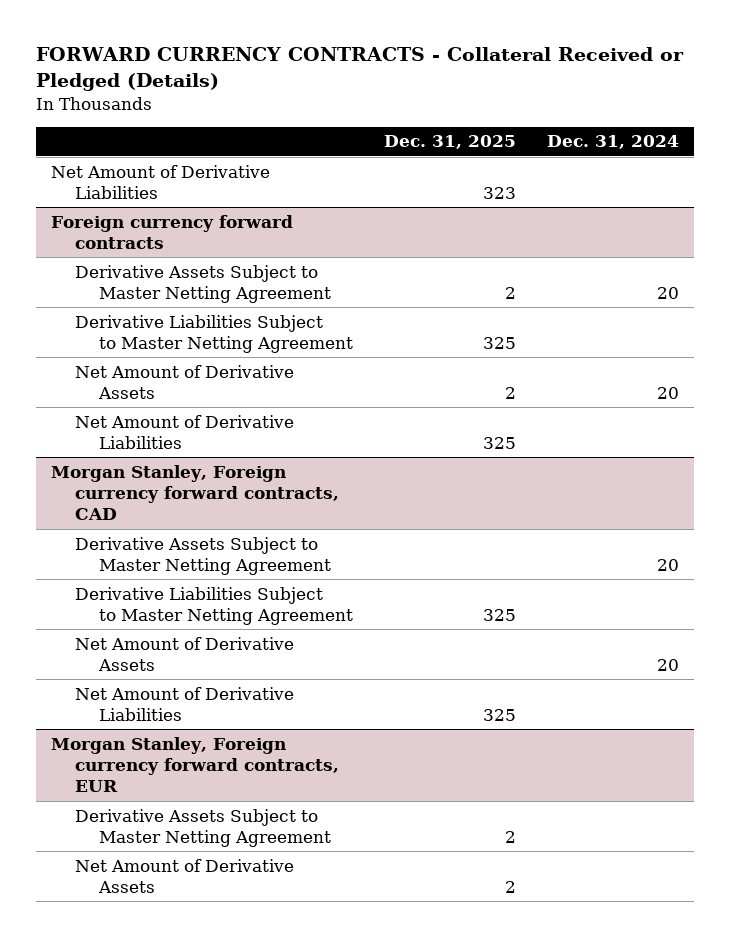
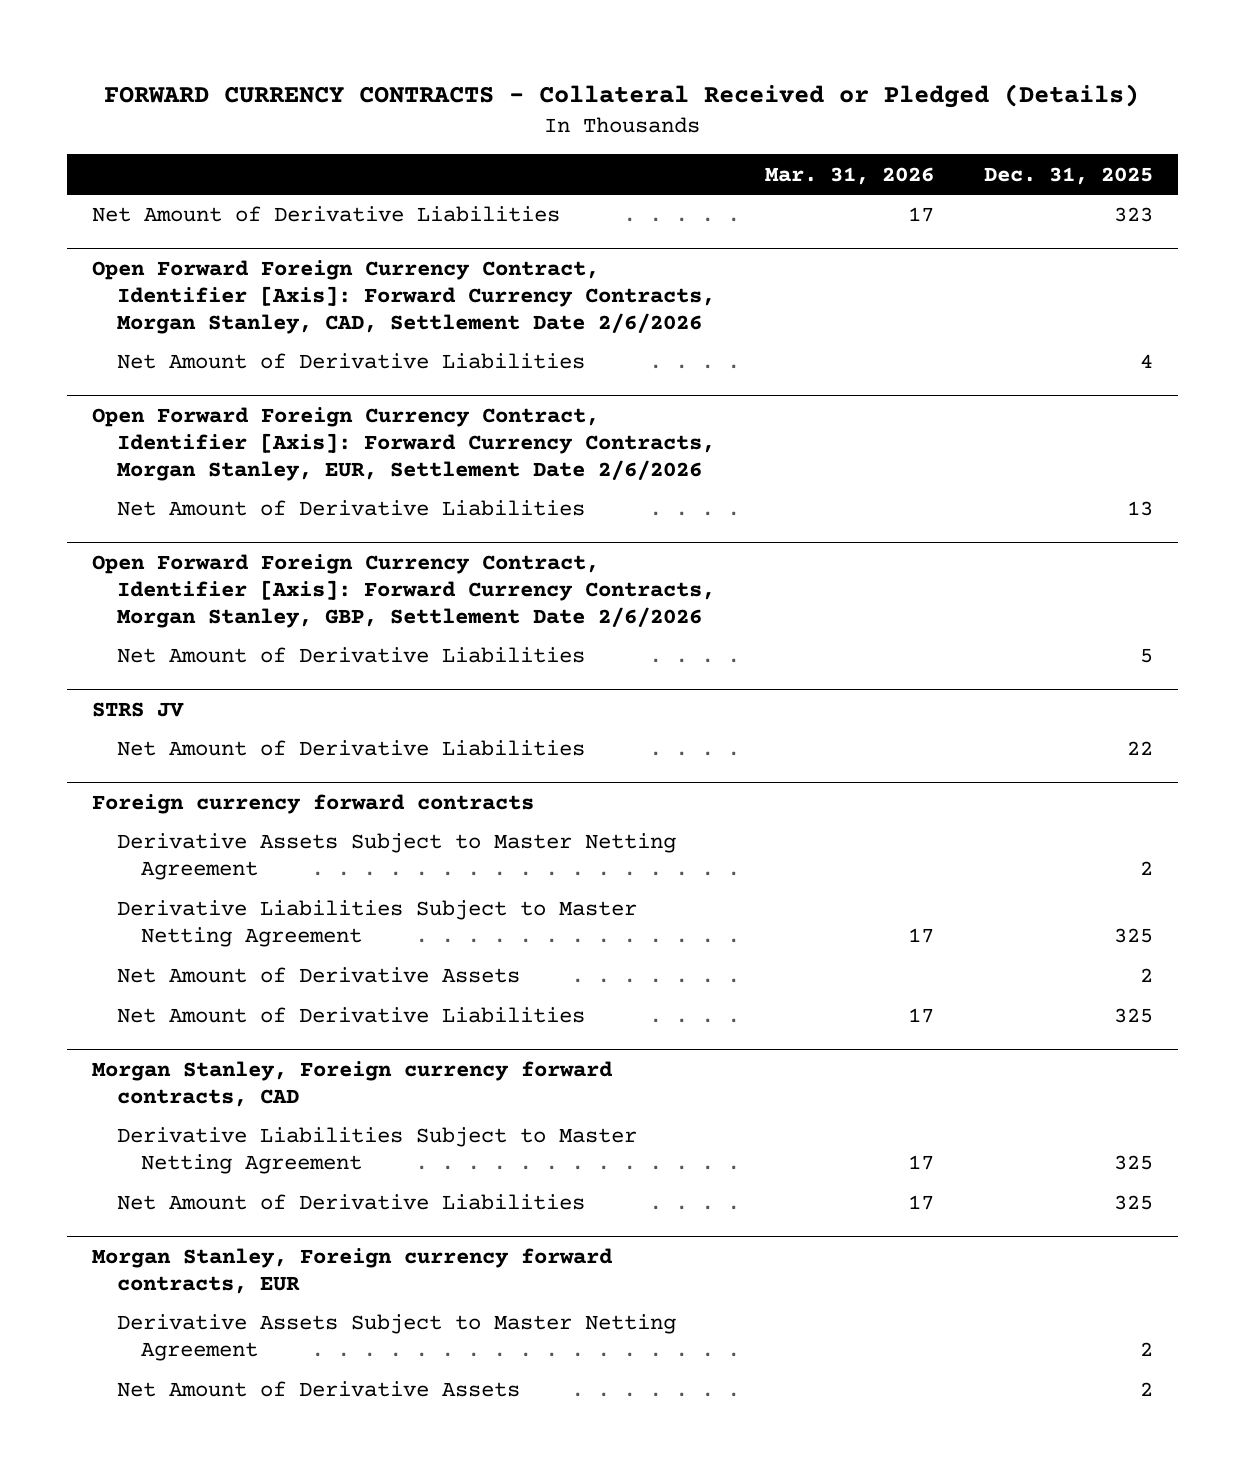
[546,135,679,150] Dec. 31, 2024 -> none
none -> [764,166,934,185] Mar. 31, 2026
none -> [92,259,715,334] Open Forward Foreign Currency Contract, Identifier [Axis]: Forward Currency Contracts, Morgan Stanley, CAD, Settlement Date 2/6/2026
none -> [116,353,585,370] Net Amount of Derivative Liabilities
none -> [92,406,715,481] Open Forward Foreign Currency Contract, Identifier [Axis]: Forward Currency Contracts, Morgan Stanley, EUR, Settlement Date 2/6/2026
none -> [116,500,585,517] Net Amount of Derivative Liabilities
none -> [92,553,715,628] Open Forward Foreign Currency Contract, Identifier [Axis]: Forward Currency Contracts, Morgan Stanley, GBP, Settlement Date 2/6/2026
none -> [116,647,585,664] Net Amount of Derivative Liabilities
none -> [92,701,185,717] STRS JV
none -> [116,740,585,757] Net Amount of Derivative Liabilities
[75,536,332,575] Derivative Assets Subject to Master Netting Agreement -> none
[75,636,295,671] Net Amount of Derivative Assets -> none

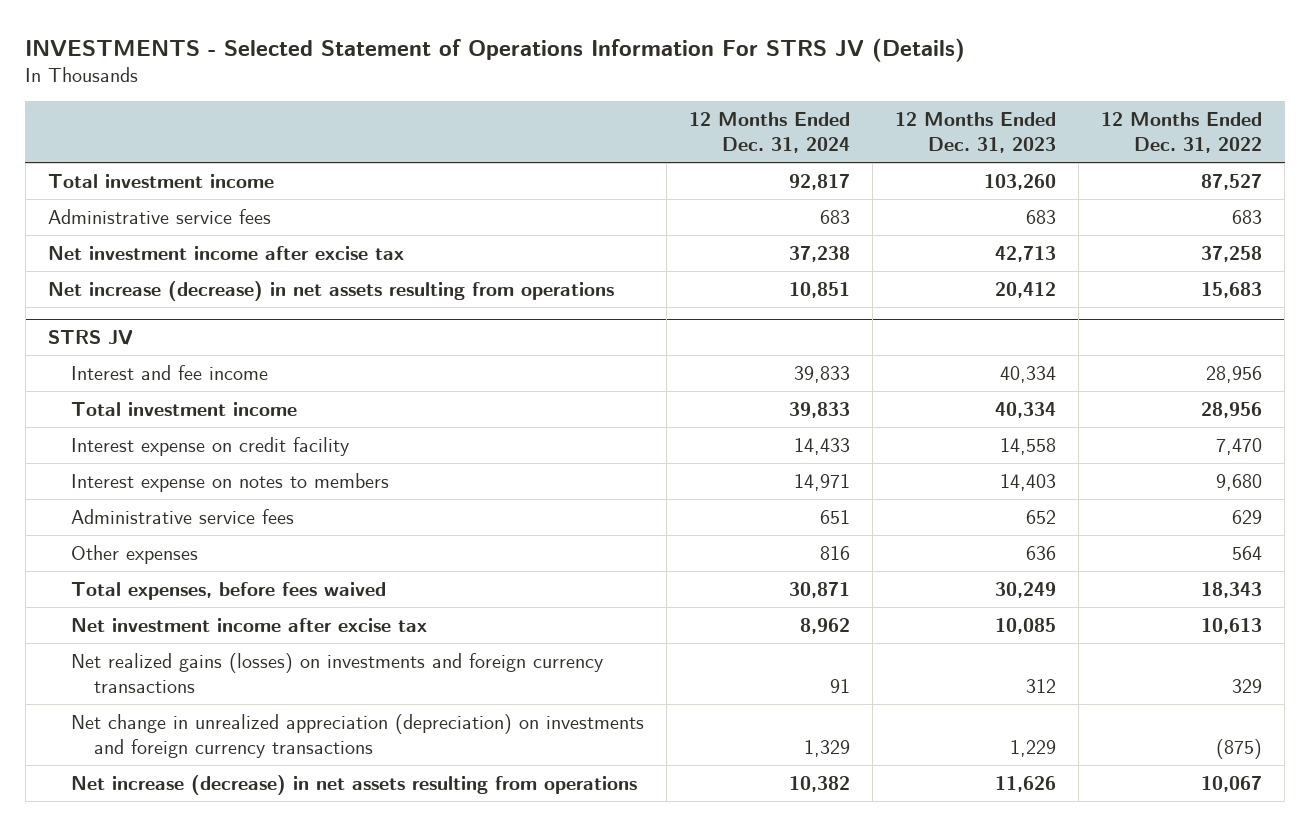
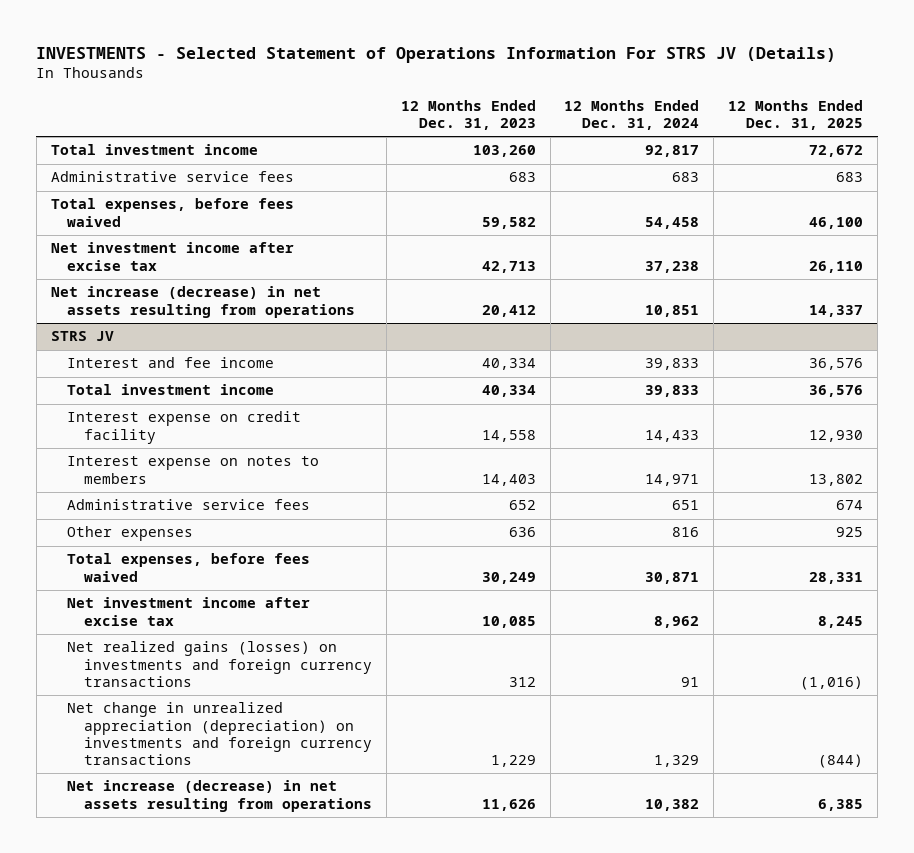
[1101,111,1263,154] 12 Months Ended Dec. 31, 2022 -> none
none -> [728,99,864,130] 12 Months Ended Dec. 31, 2025
none -> [50,198,294,227] Total expenses, before fees waived

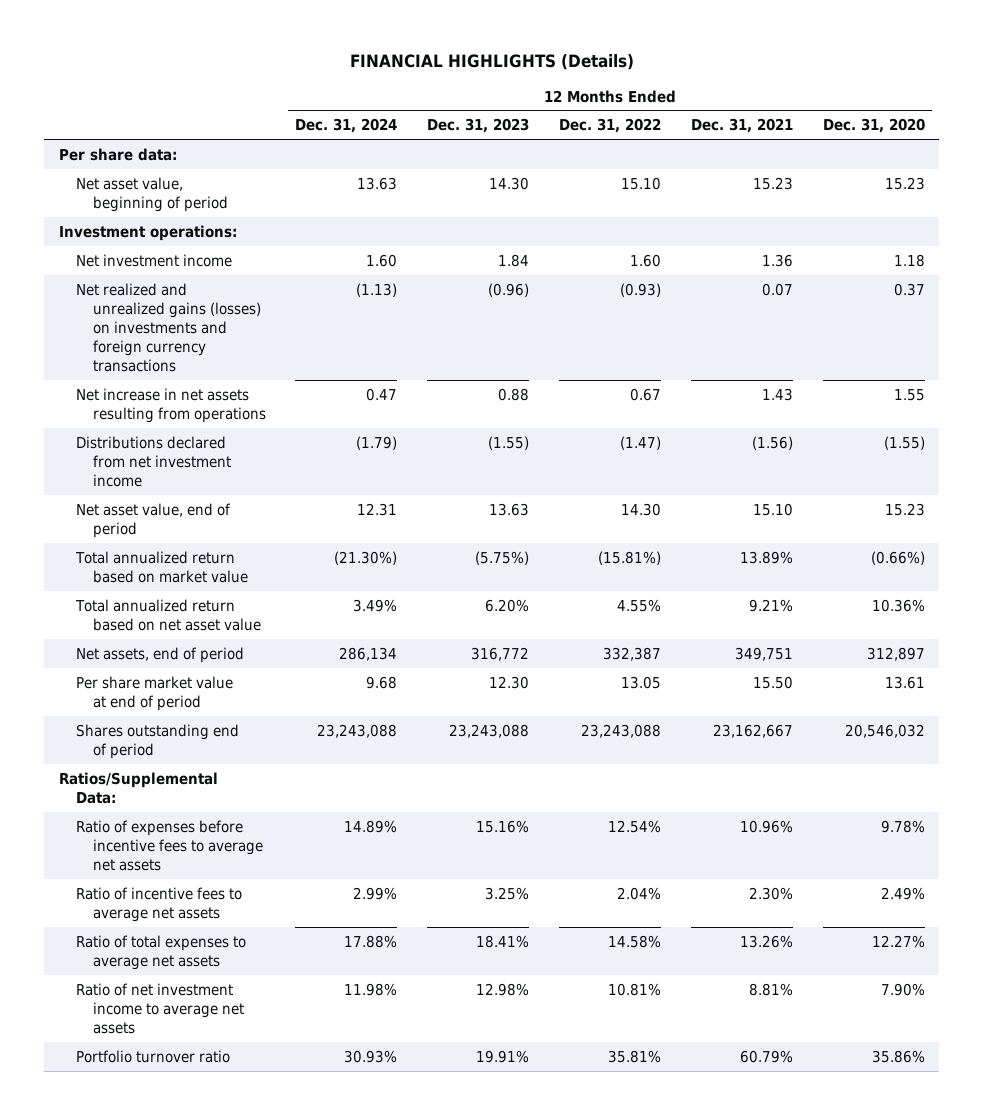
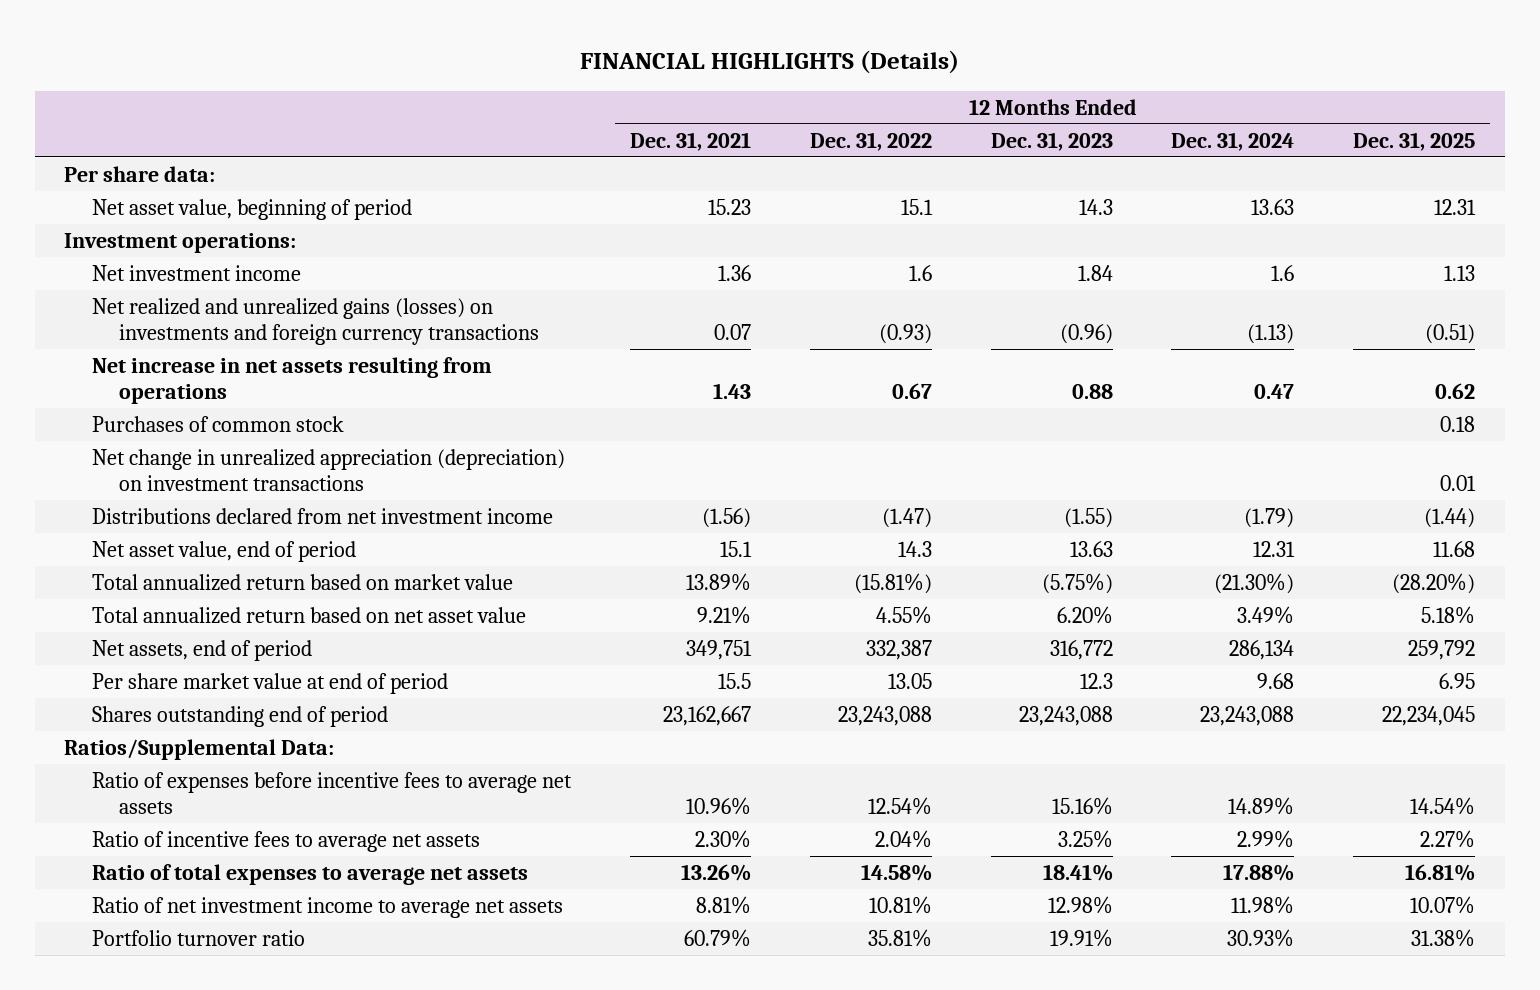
[822,118,925,134] Dec. 31, 2020 -> none
none -> [1353,131,1476,151] Dec. 31, 2025
[489,176,530,190] 14.30 -> [1078,198,1113,215] 14.3
[620,176,661,190] 15.10 -> [900,198,933,215] 15.1
[366,253,398,267] 1.60 -> [1271,264,1295,281] 1.6
[629,253,661,267] 1.60 -> [908,264,932,281] 1.6
none -> [91,415,344,432] Purchases of common stock
none -> [91,448,565,491] Net change in unrealized appreciation (depreciation) on investment transactions
[620,502,661,516] 14.30 -> [897,540,932,557] 14.3
[752,502,793,516] 15.10 -> [719,540,752,557] 15.1
[489,675,530,689] 12.30 -> [1079,672,1113,689] 12.3
[752,675,793,689] 15.50 -> [717,672,751,689] 15.5

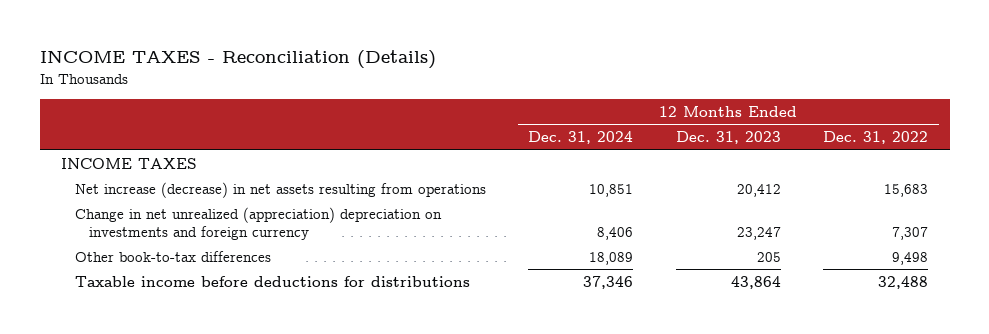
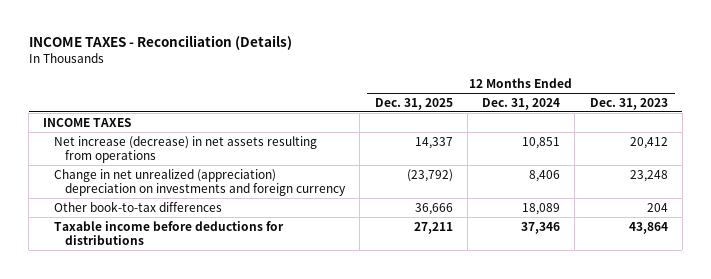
[823,131,929,145] Dec. 31, 2022 -> none
none -> [374,97,453,110] Dec. 31, 2025
[736,227,781,241] 23,247 -> [629,169,668,182] 23,248
[756,251,781,262] 205 -> [646,202,668,212] 204

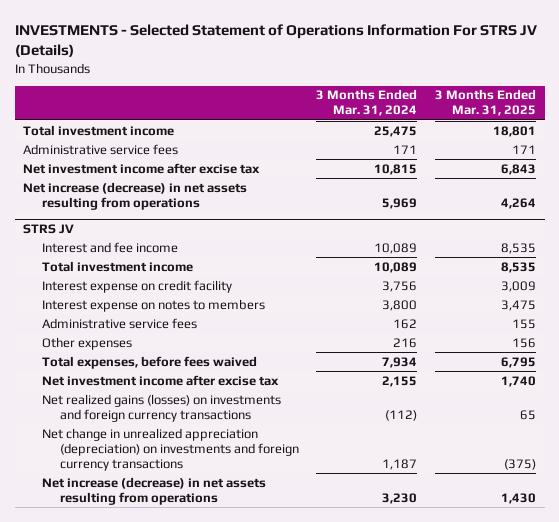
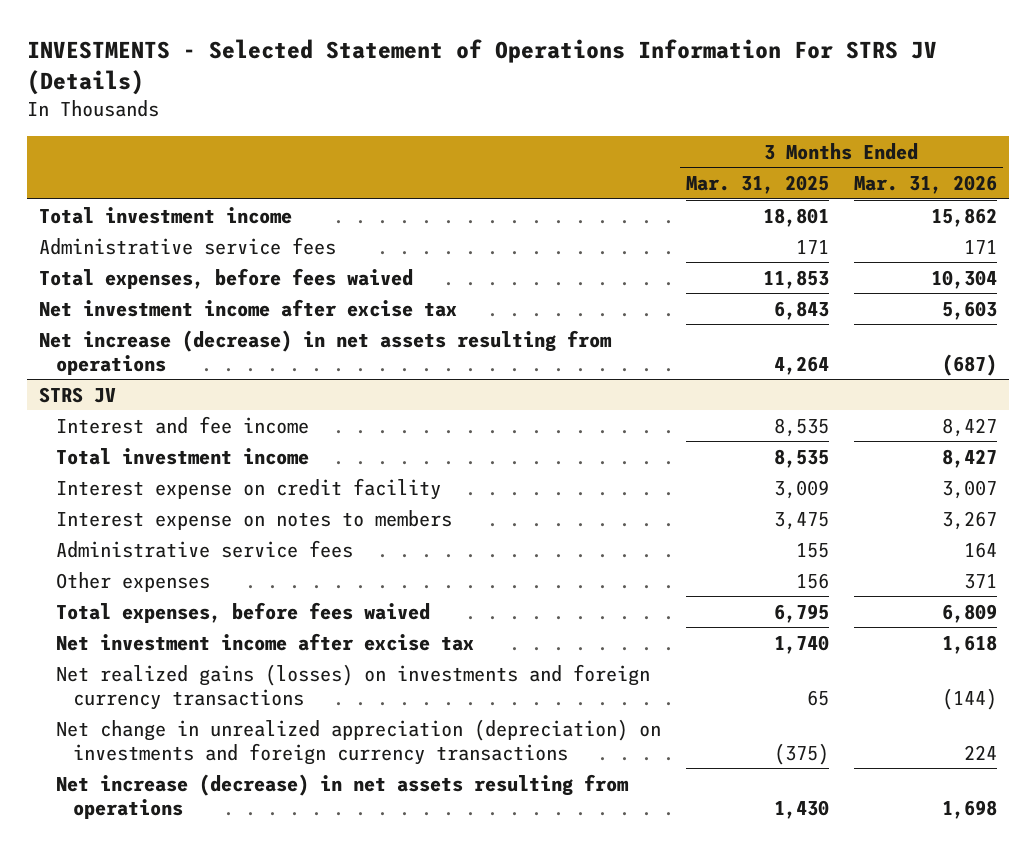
[316,89,418,117] 3 Months Ended Mar. 31, 2024 -> none
none -> [853,175,997,195] Mar. 31, 2026
none -> [39,267,414,289] Total expenses, before fees waived

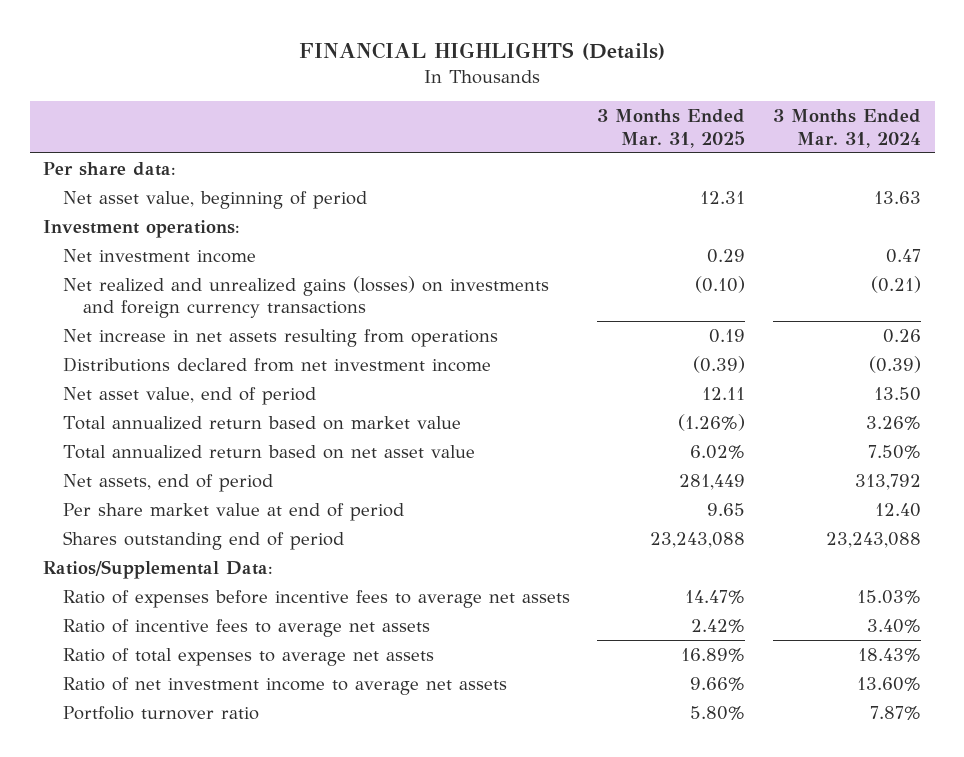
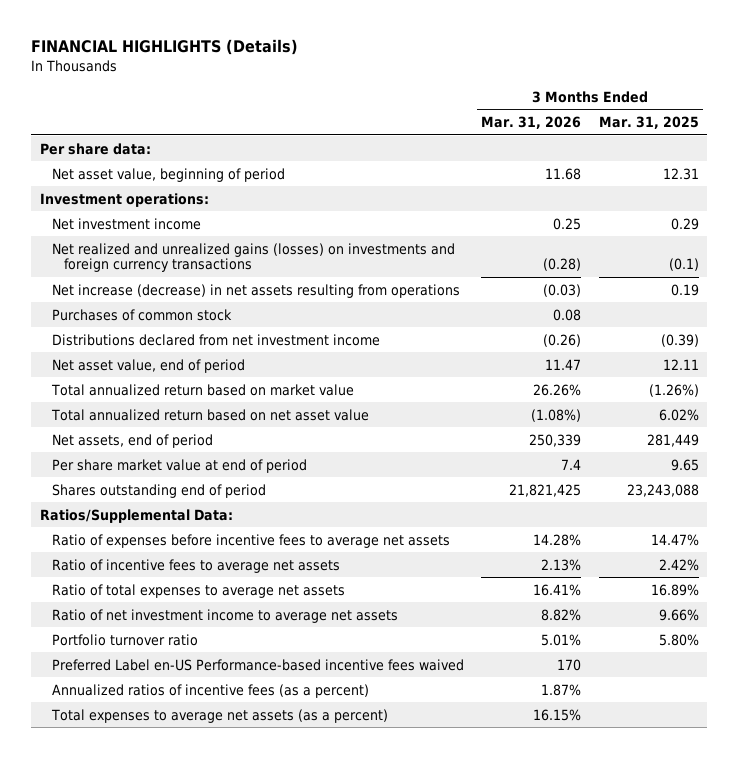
[772,108,921,148] 3 Months Ended Mar. 31, 2024 -> none
none -> [481,116,582,130] Mar. 31, 2026
[695,275,746,293] (0.10) -> [668,258,699,272] (0.1)
[63,328,499,347] Net increase in net assets resulting from operations -> [51,283,460,298] Net increase (decrease) in net assets resulting from operations
none -> [51,308,232,321] Purchases of common stock
none -> [51,658,464,671] Preferred Label en-US Performance-based incentive fees waived
none -> [51,683,369,698] Annualized ratios of incentive fees (as a percent)
none -> [50,708,388,723] Total expenses to average net assets (as a percent)

